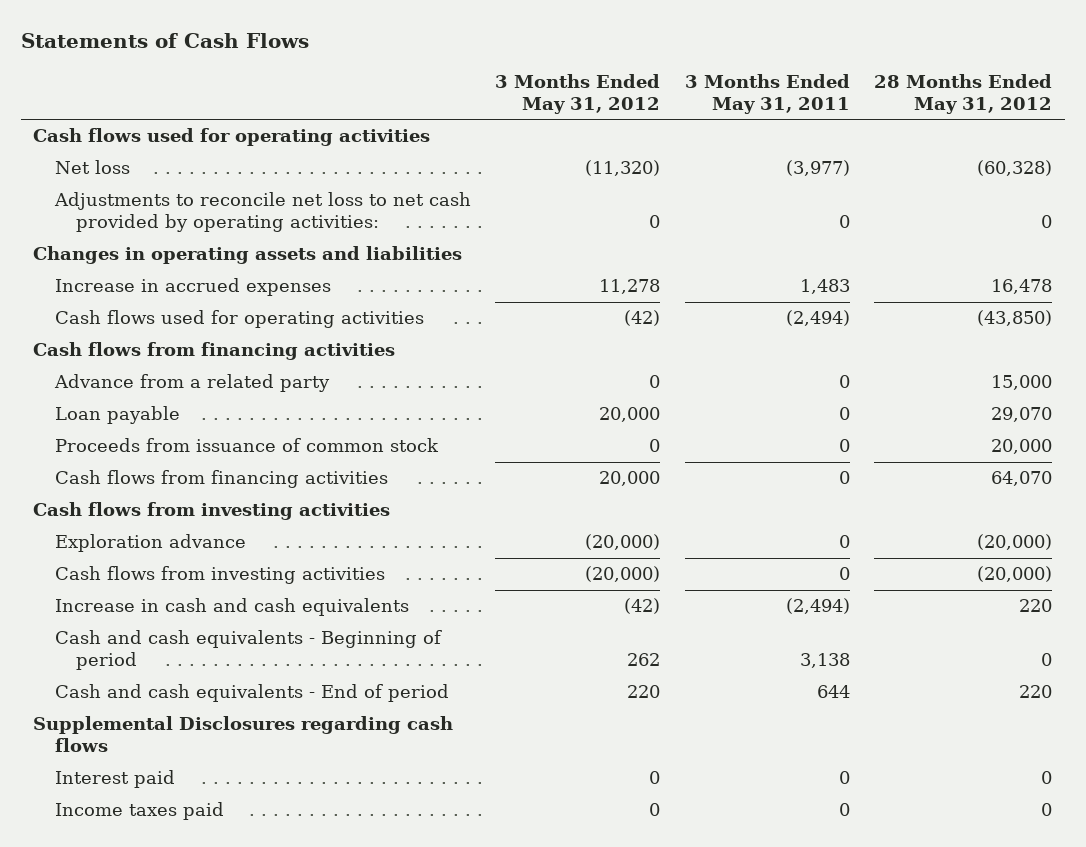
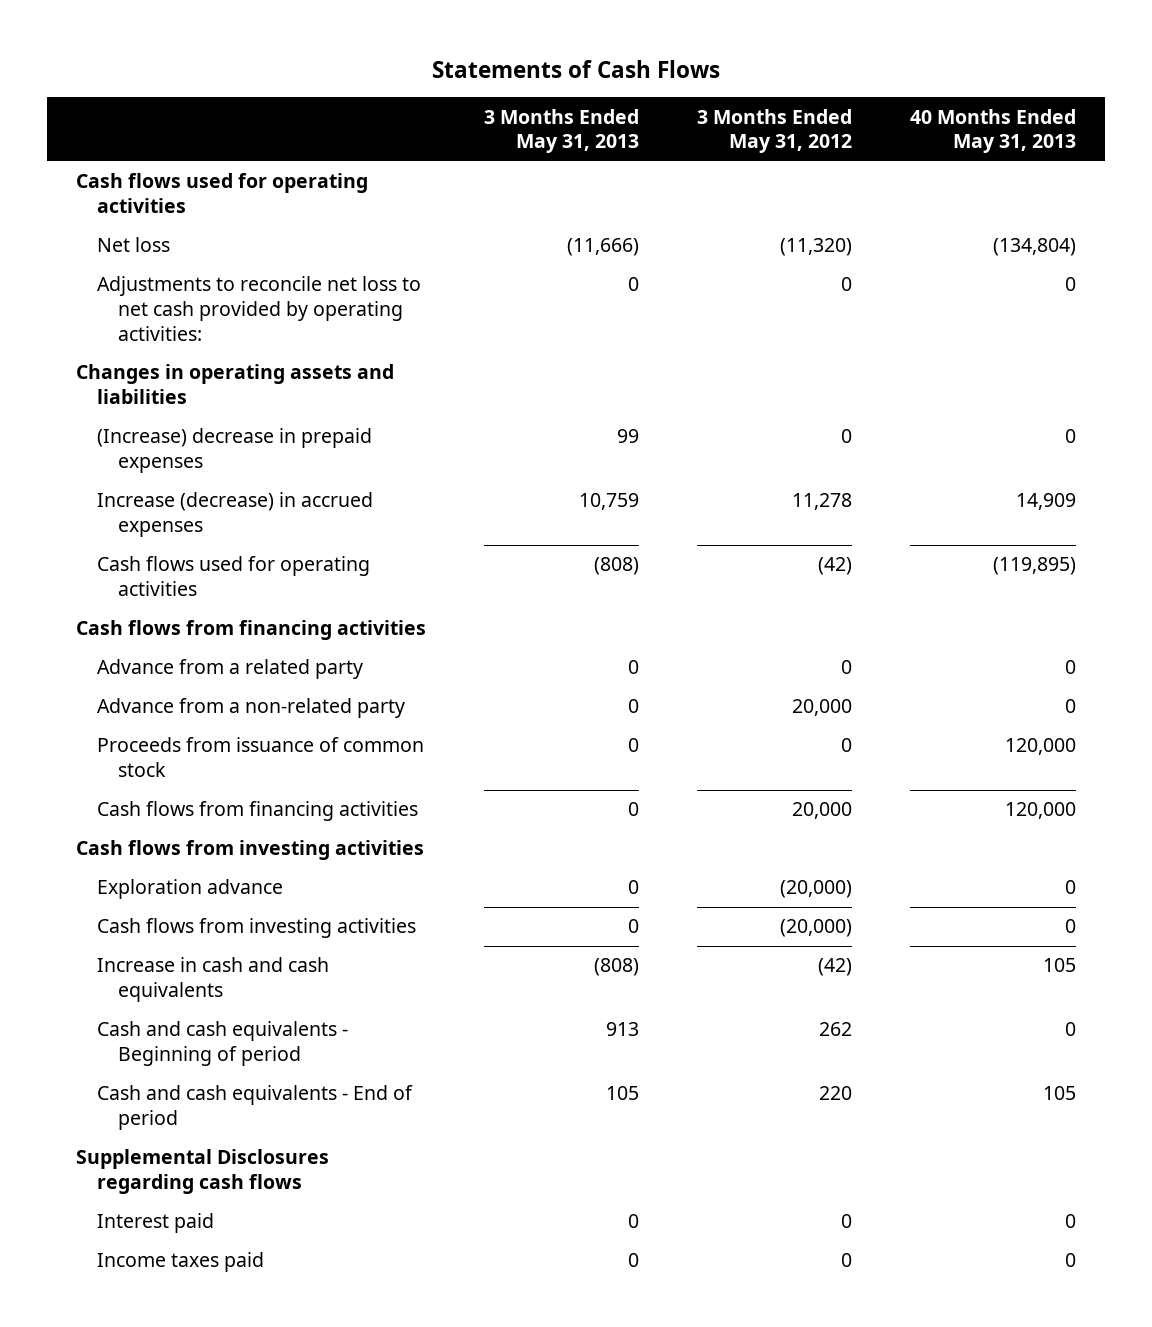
[684,73,850,114] 3 Months Ended May 31, 2011 -> none
[874,73,1053,114] 28 Months Ended May 31, 2012 -> none
none -> [484,108,640,154] 3 Months Ended May 31, 2013
none -> [910,108,1077,154] 40 Months Ended May 31, 2013
none -> [96,428,372,474] (Increase) decrease in prepaid expenses
[54,278,331,297] Increase in accrued expenses -> [96,492,373,538] Increase (decrease) in accrued expenses
[54,406,180,425] Loan payable -> none
none -> [96,698,405,719] Advance from a non-related party

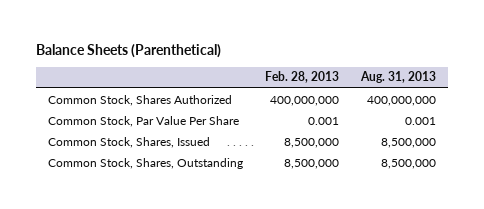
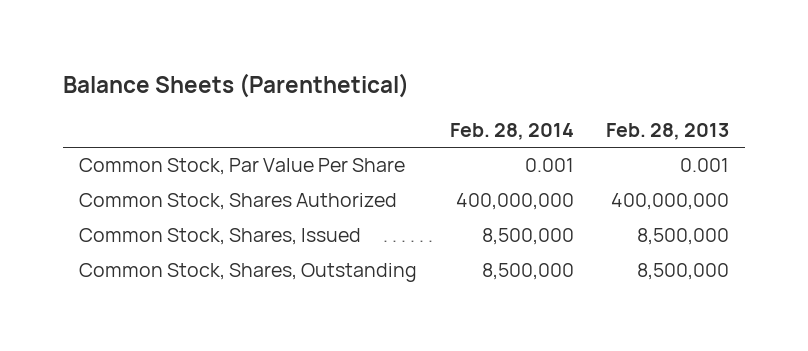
[360,71,437,84] Aug. 31, 2013 -> none
none -> [449,122,574,140] Feb. 28, 2014
[47,94,232,106] Common Stock, Shares Authorized -> [79,193,398,211] Common Stock, Shares Authorized

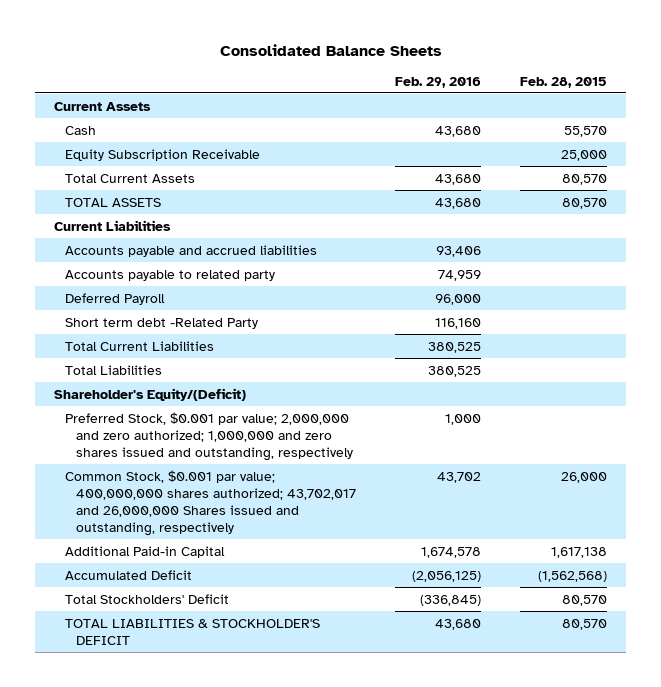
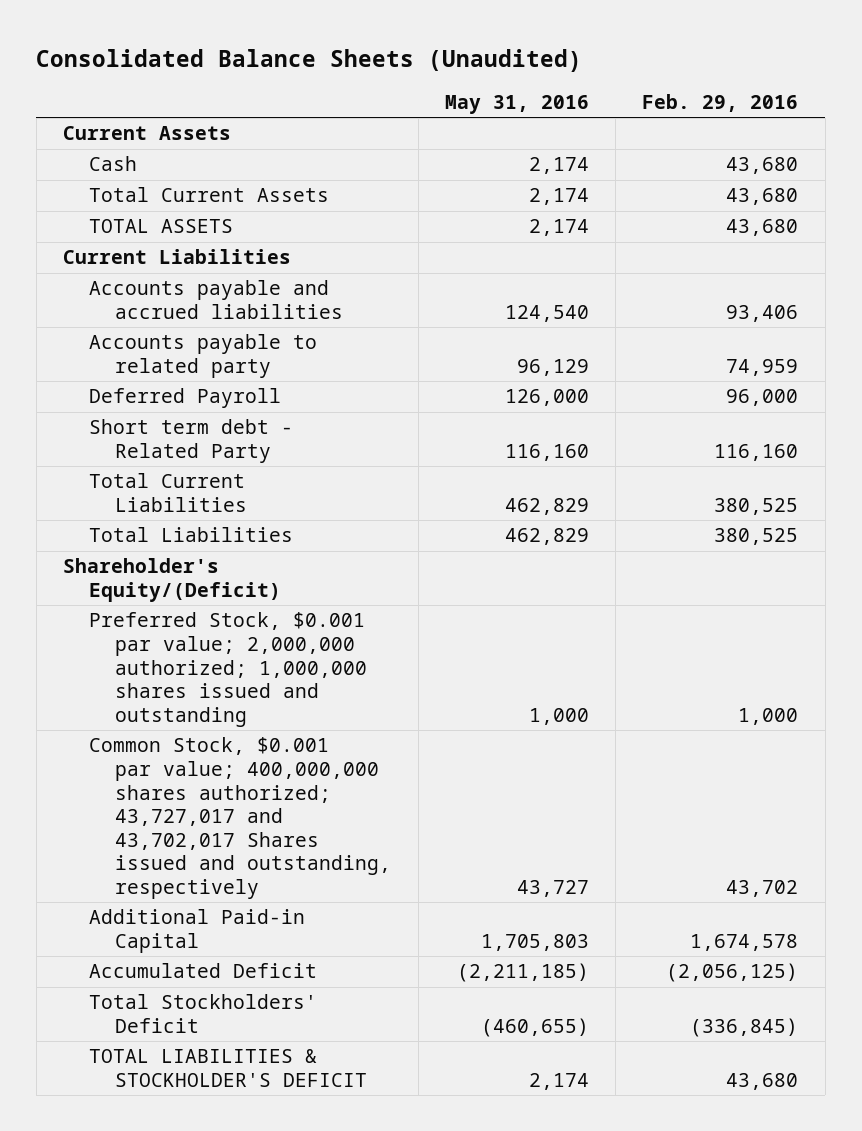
[219,43,442,56] Consolidated Balance Sheets -> [36,48,583,72] Consolidated Balance Sheets (Unaudited)
[519,76,607,88] Feb. 28, 2015 -> none
none -> [444,94,589,114] May 31, 2016
[65,148,261,161] Equity Subscription Receivable -> none
[65,317,259,329] Short term debt -Related Party -> [89,419,294,463] Short term debt - Related Party
[65,411,353,461] Preferred Stock, $0.001 par value; 2,000,000 and zero authorized; 1,000,000 and zero shares issued and outstanding, respectively -> [89,612,368,727] Preferred Stock, $0.001 par value; 2,000,000 authorized; 1,000,000 shares issued and outstanding
[65,469,356,536] Common Stock, $0.001 par value; 400,000,000 shares authorized; 43,702,017 and 26,000,000 Shares issued and outstanding, respectively -> [89,737,392,899] Common Stock, $0.001 par value; 400,000,000 shares authorized; 43,727,017 and 43,702,017 Shares issued and outstanding, respectively

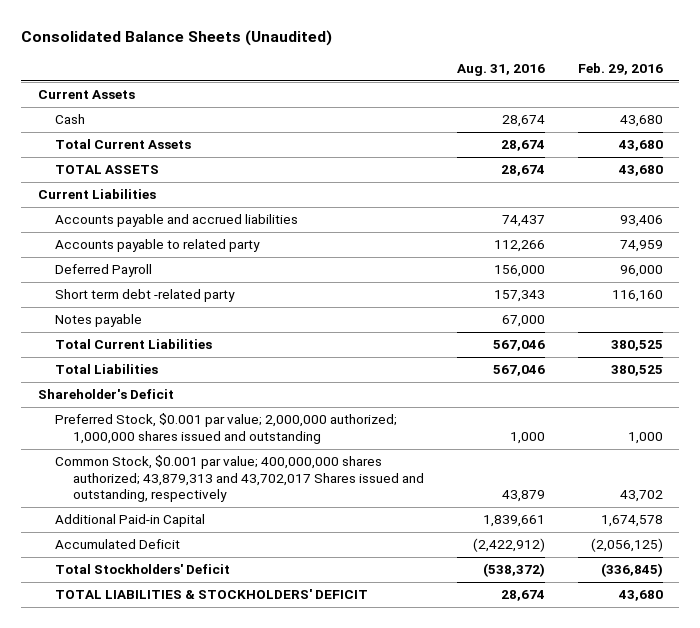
[444,94,589,114] May 31, 2016 -> none
none -> [456,63,545,76] Aug. 31, 2016
[89,419,294,463] Short term debt - Related Party -> [55,289,236,303] Short term debt -related party
none -> [55,314,143,328] Notes payable
[63,558,282,602] Shareholder's Equity/(Deficit) -> [37,389,174,400] Shareholder's Deficit
[89,737,392,899] Common Stock, $0.001 par value; 400,000,000 shares authorized; 43,727,017 and 43,702,017 Shares issued and outstanding, respectively -> [55,455,424,502] Common Stock, $0.001 par value; 400,000,000 shares authorized; 43,879,313 and 43,702,017 Shares issued and outstanding, respectively
[89,1049,368,1087] TOTAL LIABILITIES & STOCKHOLDER'S DEFICIT -> [55,589,369,600] TOTAL LIABILITIES & STOCKHOLDERS' DEFICIT

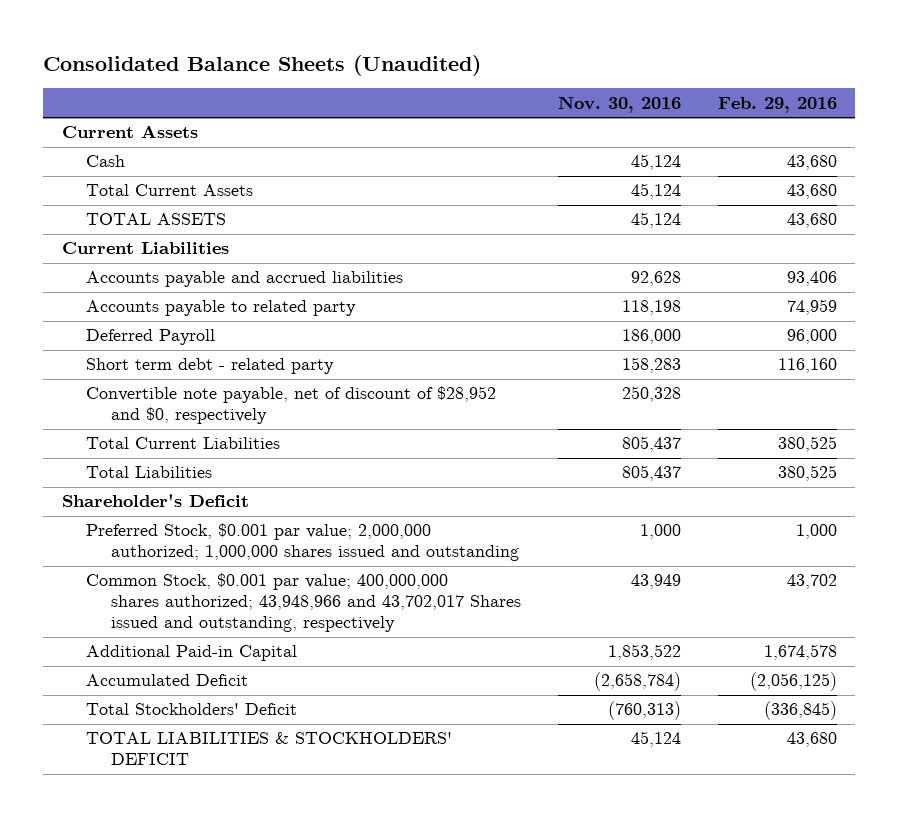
[456,63,545,76] Aug. 31, 2016 -> none
none -> [557,95,681,113] Nov. 30, 2016
[55,314,143,328] Notes payable -> none
[55,289,236,303] Short term debt -related party -> [86,358,335,375] Short term debt - related party
none -> [86,386,497,425] Convertible note payable, net of discount of $28,952 and $0, respectively
[55,455,424,502] Common Stock, $0.001 par value; 400,000,000 shares authorized; 43,879,313 and 43,702,017 Shares issued and outstanding, respectively -> [86,573,522,633] Common Stock, $0.001 par value; 400,000,000 shares authorized; 43,948,966 and 43,702,017 Shares issued and outstanding, respectively

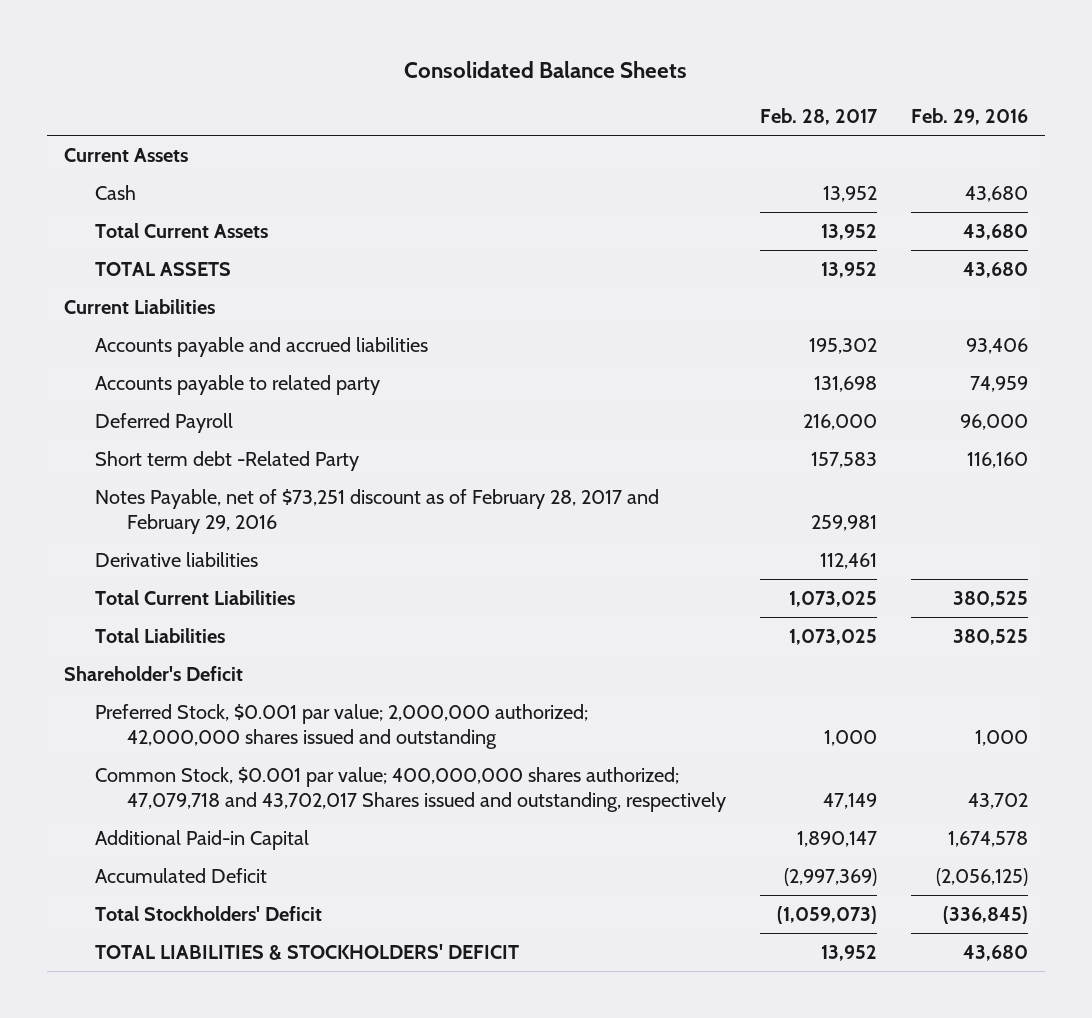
[43,54,482,76] Consolidated Balance Sheets (Unaudited) -> [403,60,687,78] Consolidated Balance Sheets
[557,95,681,113] Nov. 30, 2016 -> none
none -> [760,108,879,126] Feb. 28, 2017
[86,386,497,425] Convertible note payable, net of discount of $28,952 and $0, respectively -> none
[86,358,335,375] Short term debt - related party -> [95,450,360,471] Short term debt -Related Party
none -> [95,488,660,535] Notes Payable, net of $73,251 discount as of February 28, 2017 and February 29, 2016
none -> [95,551,259,567] Derivative liabilities
[86,523,520,562] Preferred Stock, $0.001 par value; 2,000,000 authorized; 1,000,000 shares issued and outstanding -> [95,703,589,750] Preferred Stock, $0.001 par value; 2,000,000 authorized; 42,000,000 shares issued and outstanding
[86,573,522,633] Common Stock, $0.001 par value; 400,000,000 shares authorized; 43,948,966 and 43,702,017 Shares issued and outstanding, respectively -> [95,766,727,813] Common Stock, $0.001 par value; 400,000,000 shares authorized; 47,079,718 and 43,702,017 Shares issued and outstanding, respectively

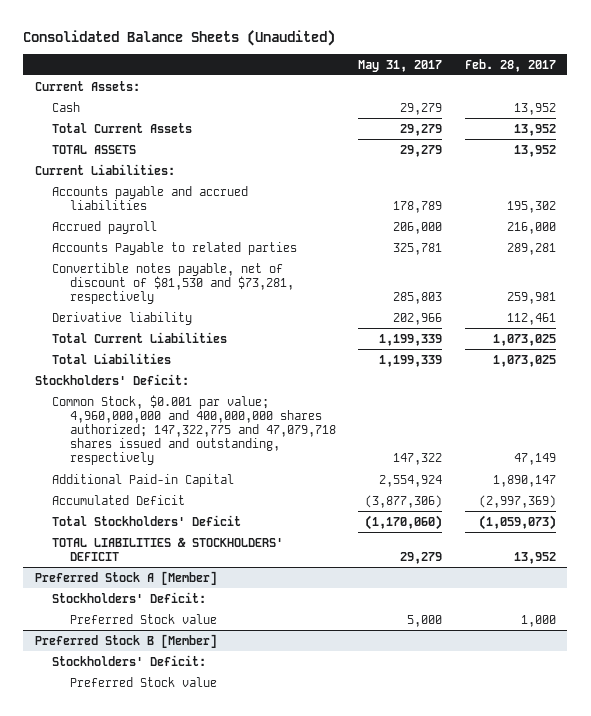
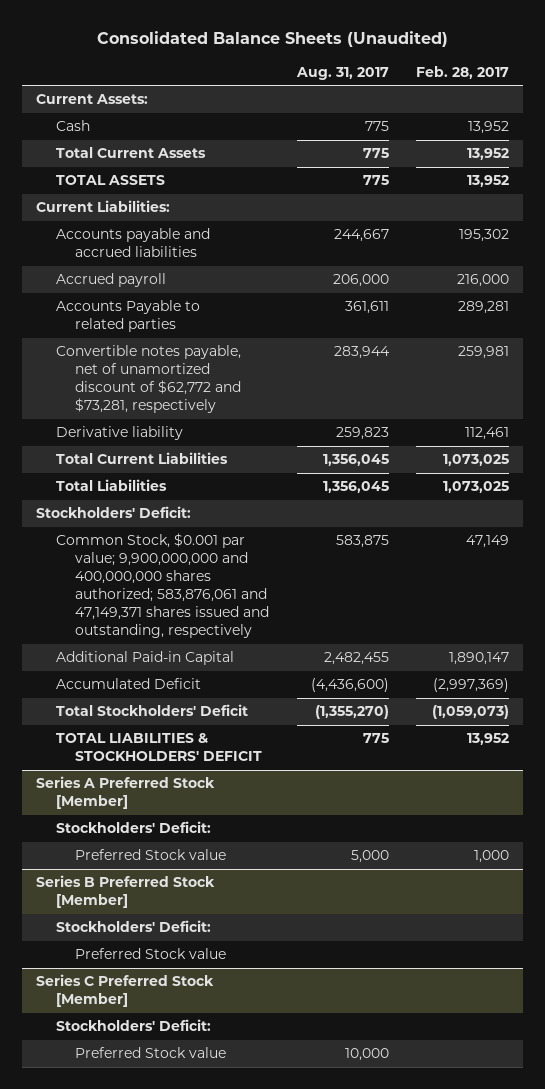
[358,59,443,72] May 31, 2017 -> none
none -> [295,66,389,80] Aug. 31, 2017
[52,262,294,305] Convertible notes payable, net of discount of $81,530 and $73,281, respectively -> [55,345,242,414] Convertible notes payable, net of unamortized discount of $62,772 and $73,281, respectively
[52,394,336,466] Common Stock, $0.001 par value; 4,960,000,000 and 400,000,000 shares authorized; 147,322,775 and 47,079,718 shares issued and outstanding, respectively -> [55,533,270,639] Common Stock, $0.001 par value; 9,900,000,000 and 400,000,000 shares authorized; 583,876,061 and 47,149,371 shares issued and outstanding, respectively
[34,570,217,585] Preferred Stock A [Member] -> [36,776,216,810] Series A Preferred Stock [Member]
[34,633,217,648] Preferred Stock B [Member] -> [36,875,216,909] Series B Preferred Stock [Member]
none -> [36,974,215,1008] Series C Preferred Stock [Member]
none -> [55,1019,211,1032] Stockholders' Deficit:
none -> [75,1047,227,1059] Preferred Stock value

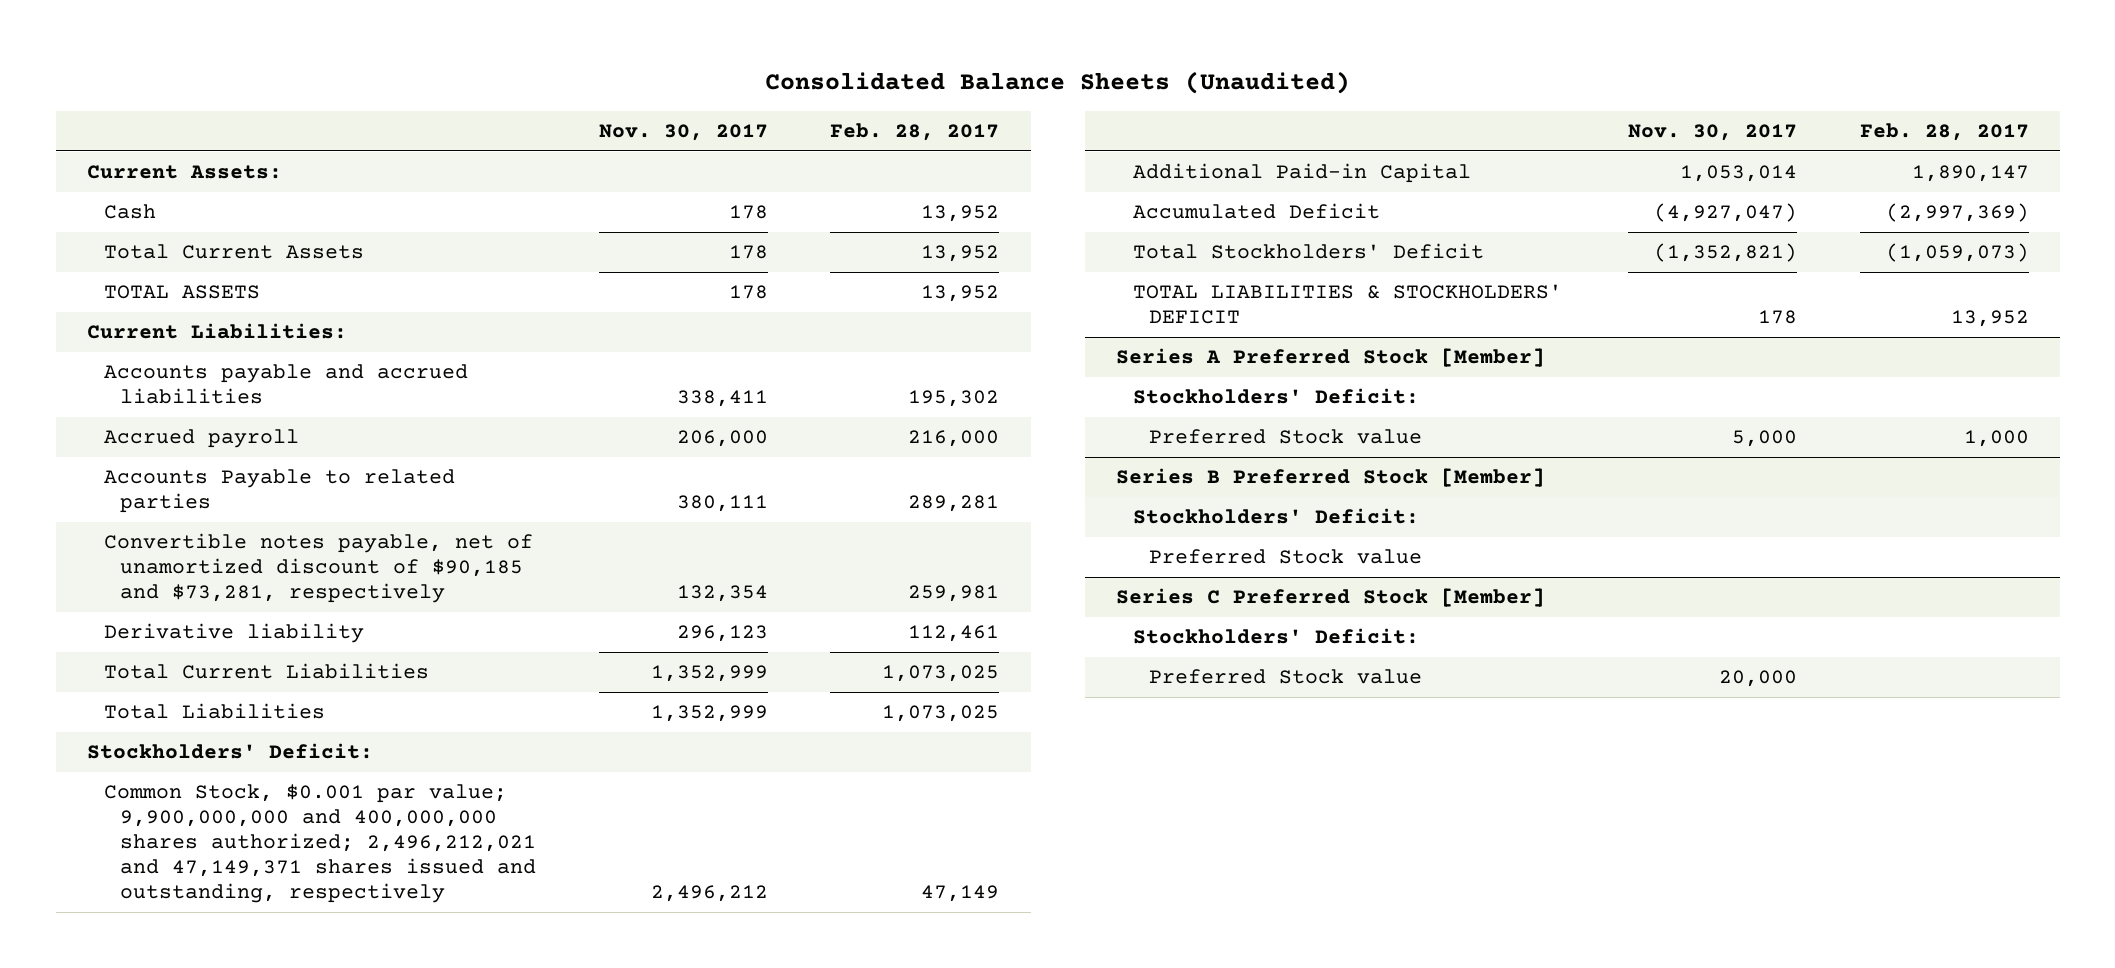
[295,66,389,80] Aug. 31, 2017 -> none
none -> [598,123,768,141] Nov. 30, 2017
[55,345,242,414] Convertible notes payable, net of unamortized discount of $62,772 and $73,281, respectively -> [103,533,533,604] Convertible notes payable, net of unamortized discount of $90,185 and $73,281, respectively
[55,533,270,639] Common Stock, $0.001 par value; 9,900,000,000 and 400,000,000 shares authorized; 583,876,061 and 47,149,371 shares issued and outstanding, respectively -> [103,784,537,904] Common Stock, $0.001 par value; 9,900,000,000 and 400,000,000 shares authorized; 2,496,212,021 and 47,149,371 shares issued and outstanding, respectively

